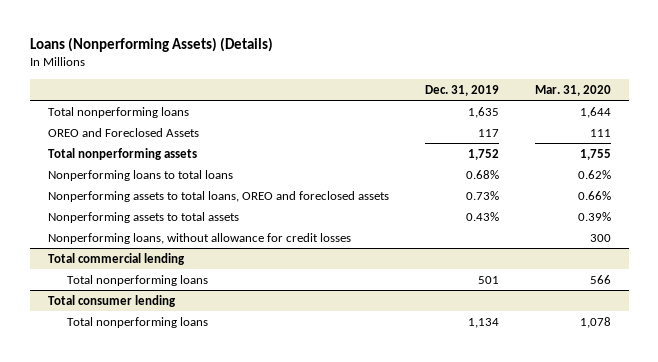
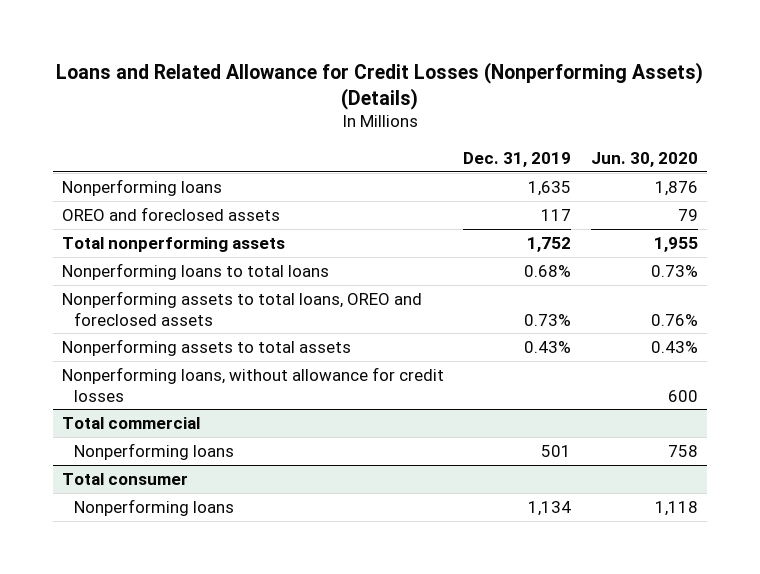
[29,37,273,53] Loans (Nonperforming Assets) (Details) -> [55,61,703,110] Loans and Related Allowance for Credit Losses (Nonperforming Assets) (Details)
[534,84,611,96] Mar. 31, 2020 -> none
none -> [590,151,698,167] Jun. 30, 2020
[47,106,189,118] Total nonperforming loans -> [62,178,223,196] Nonperforming loans
[47,127,199,137] OREO and Foreclosed Assets -> [62,206,281,221] OREO and foreclosed assets
[47,252,185,265] Total commercial lending -> [62,416,201,429] Total commercial
[67,274,209,286] Total nonperforming loans -> [74,442,235,460] Nonperforming loans
[47,294,176,307] Total consumer lending -> [62,472,189,485] Total consumer
[67,316,209,328] Total nonperforming loans -> [74,498,235,516] Nonperforming loans

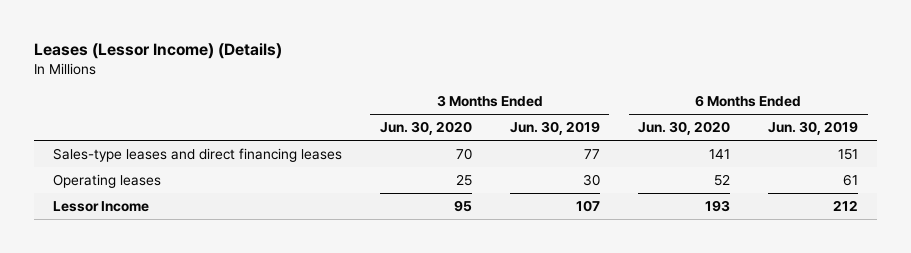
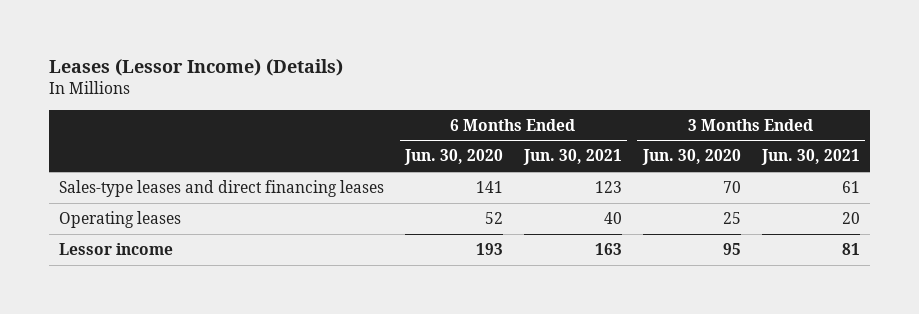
[509,121,600,136] Jun. 30, 2019 -> none
[768,121,859,136] Jun. 30, 2019 -> none
none -> [522,149,622,166] Jun. 30, 2021
none -> [760,149,860,166] Jun. 30, 2021
[52,200,149,212] Lessor Income -> [59,242,174,255] Lessor income

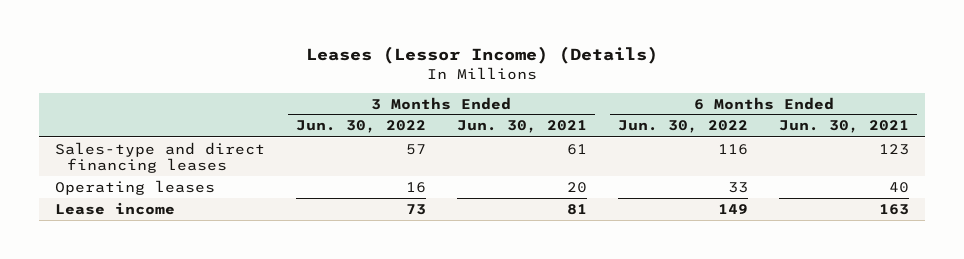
[403,149,503,166] Jun. 30, 2020 -> none
[641,149,741,166] Jun. 30, 2020 -> none
none -> [295,120,426,134] Jun. 30, 2022
none -> [618,120,749,134] Jun. 30, 2022
[59,179,385,197] Sales-type leases and direct financing leases -> [54,141,265,174] Sales-type and direct financing leases
[59,242,174,255] Lessor income -> [54,201,175,215] Lease income

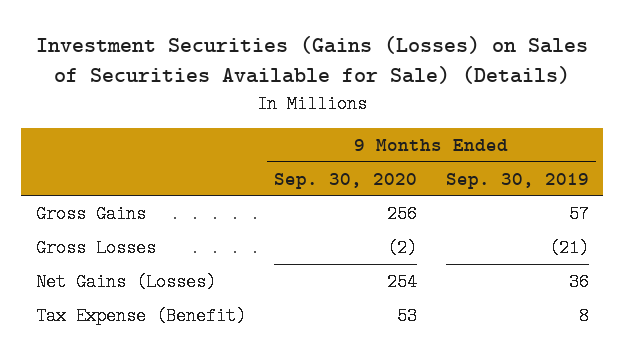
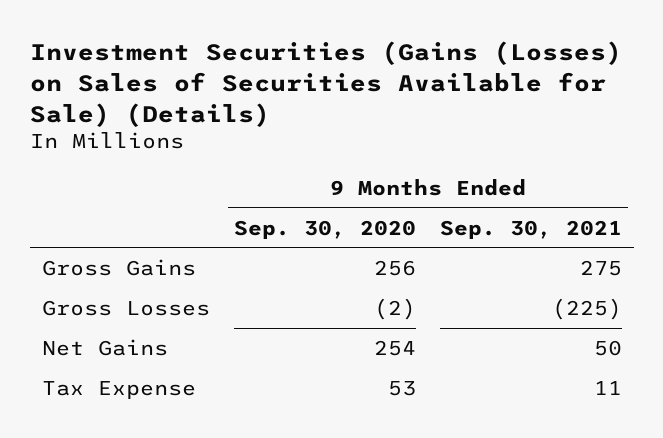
[445,172,589,189] Sep. 30, 2019 -> none
none -> [439,219,622,239] Sep. 30, 2021
[35,272,216,291] Net Gains (Losses) -> [41,338,168,356] Net Gains
[35,306,246,325] Tax Expense (Benefit) -> [41,380,196,399] Tax Expense

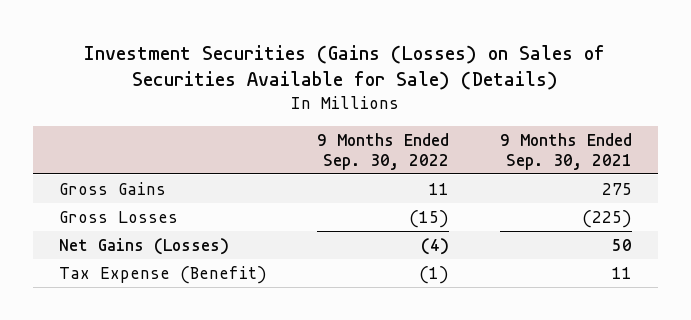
[233,219,416,239] Sep. 30, 2020 -> none
none -> [317,132,450,170] 9 Months Ended Sep. 30, 2022
[41,338,168,356] Net Gains -> [58,237,229,255] Net Gains (Losses)
[41,380,196,399] Tax Expense -> [58,265,267,284] Tax Expense (Benefit)

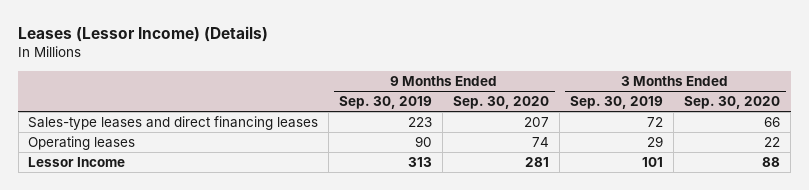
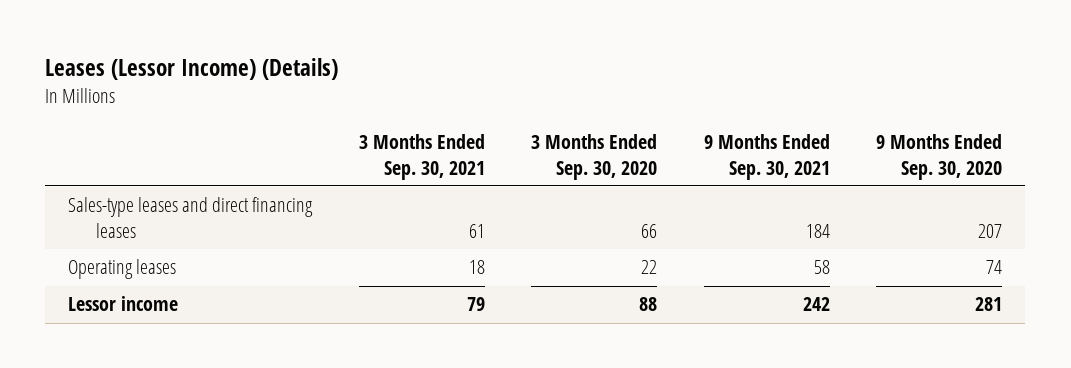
[339,96,433,110] Sep. 30, 2019 -> none
[570,96,664,110] Sep. 30, 2019 -> none
none -> [358,134,485,180] 3 Months Ended Sep. 30, 2021
none -> [703,134,830,180] 9 Months Ended Sep. 30, 2021
[28,157,126,168] Lessor Income -> [68,296,179,312] Lessor income

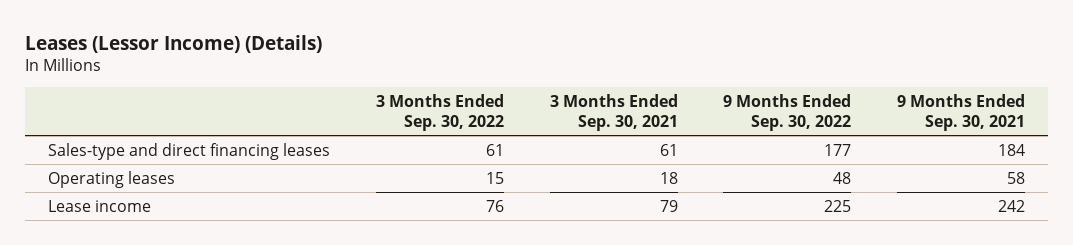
[531,134,658,180] 3 Months Ended Sep. 30, 2020 -> none
[876,134,1003,180] 9 Months Ended Sep. 30, 2020 -> none
none -> [375,94,504,131] 3 Months Ended Sep. 30, 2022
none -> [723,94,852,131] 9 Months Ended Sep. 30, 2022
[68,197,314,239] Sales-type leases and direct financing leases -> [48,142,331,160] Sales-type and direct financing leases
[68,296,179,312] Lessor income -> [48,199,152,212] Lease income

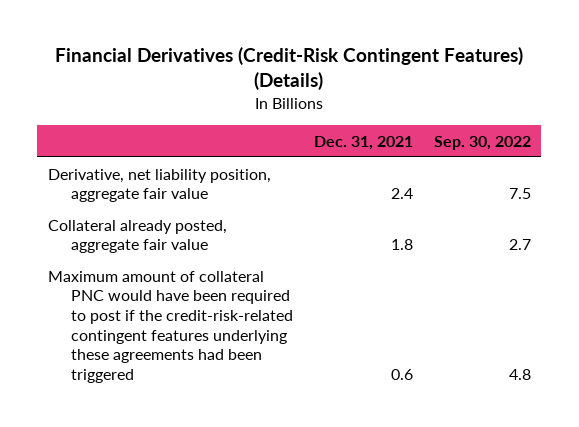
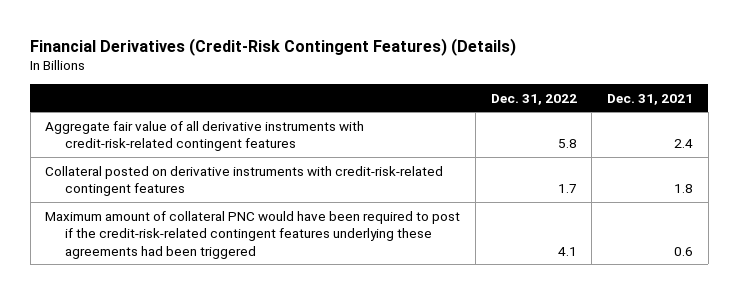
[433,135,531,150] Sep. 30, 2022 -> none
none -> [490,93,577,105] Dec. 31, 2022
[47,168,271,203] Derivative, net liability position, aggregate fair value -> [45,120,365,152] Aggregate fair value of all derivative instruments with credit-risk-related contingent features
[47,219,227,254] Collateral already posted, aggregate fair value -> [45,165,444,197] Collateral posted on derivative instruments with credit-risk-related contingent features

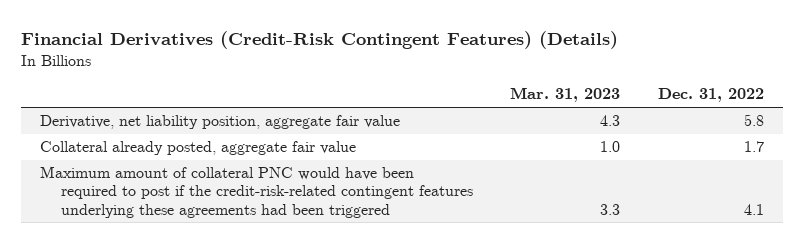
[606,93,693,105] Dec. 31, 2021 -> none
none -> [510,87,621,103] Mar. 31, 2023
[45,120,365,152] Aggregate fair value of all derivative instruments with credit-risk-related contingent features -> [40,115,401,130] Derivative, net liability position, aggregate fair value
[45,165,444,197] Collateral posted on derivative instruments with credit-risk-related contingent features -> [40,141,357,156] Collateral already posted, aggregate fair value

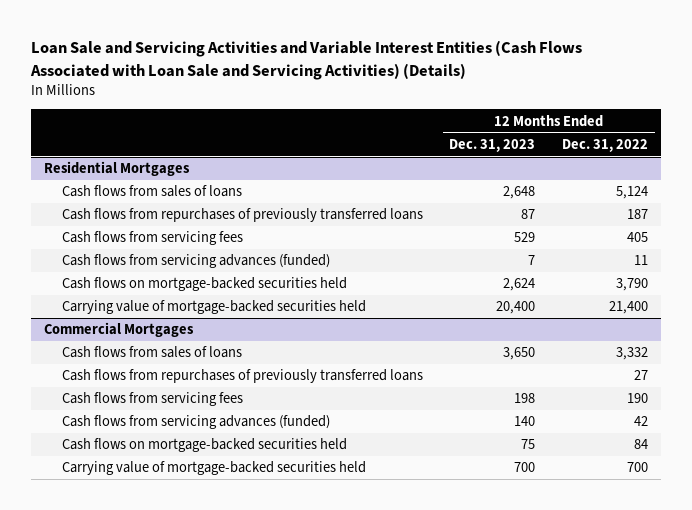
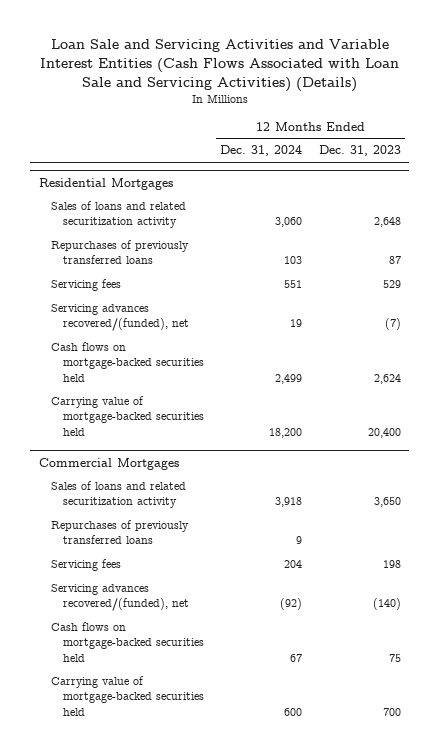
[562,138,649,152] Dec. 31, 2022 -> none
none -> [220,145,303,157] Dec. 31, 2024
[61,254,330,269] Cash flows from servicing advances (funded) -> none
[61,185,242,198] Cash flows from sales of loans -> [50,200,186,229] Sales of loans and related securitization activity
[61,208,423,223] Cash flows from repurchases of previously transferred loans -> [50,239,189,265] Repurchases of previously transferred loans
[61,231,243,246] Cash flows from servicing fees -> [50,278,121,291] Servicing fees
none -> [50,303,189,332] Servicing advances recovered/(funded), net
[61,415,330,430] Cash flows from servicing advances (funded) -> none
[61,346,242,359] Cash flows from sales of loans -> [50,480,186,509] Sales of loans and related securitization activity
[61,369,423,384] Cash flows from repurchases of previously transferred loans -> [50,519,189,545] Repurchases of previously transferred loans
[61,392,243,407] Cash flows from servicing fees -> [50,558,121,571] Servicing fees
none -> [50,583,189,612] Servicing advances recovered/(funded), net

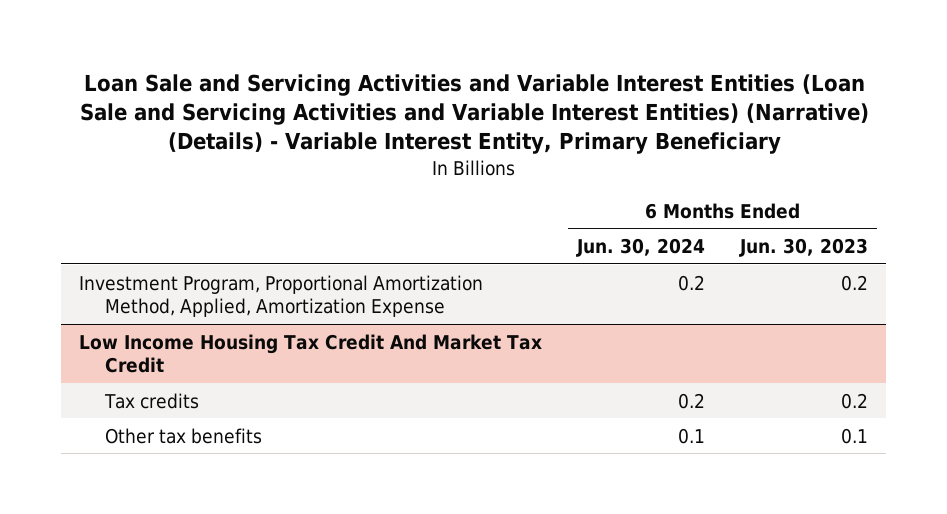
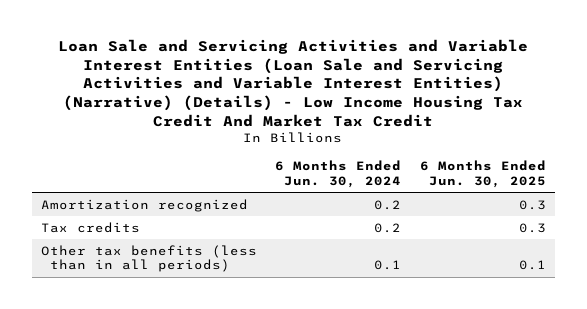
[79,73,869,155] Loan Sale and Servicing Activities and Variable Interest Entities (Loan Sale and Servicing Activities and Variable Interest Entities) (Narrative) (Details) - Variable Interest Entity, Primary Beneficiary -> [58,38,529,127] Loan Sale and Servicing Activities and Variable Interest Entities (Loan Sale and Servicing Activities and Variable Interest Entities) (Narrative) (Details) - Low Income Housing Tax Credit And Market Tax Credit
[739,238,869,258] Jun. 30, 2023 -> none
none -> [419,160,546,188] 6 Months Ended Jun. 30, 2025
[78,333,542,374] Low Income Housing Tax Credit And Market Tax Credit -> none
[78,274,483,318] Investment Program, Proportional Amortization Method, Applied, Amortization Expense -> [41,198,249,212] Amortization recognized
[104,427,262,444] Other tax benefits -> [41,244,258,273] Other tax benefits (less than in all periods)

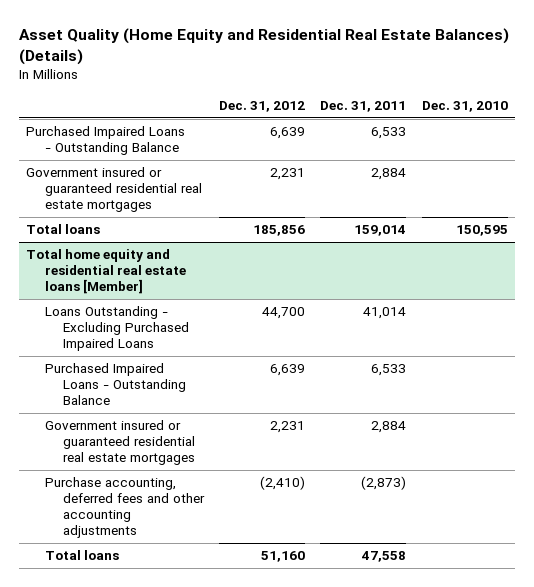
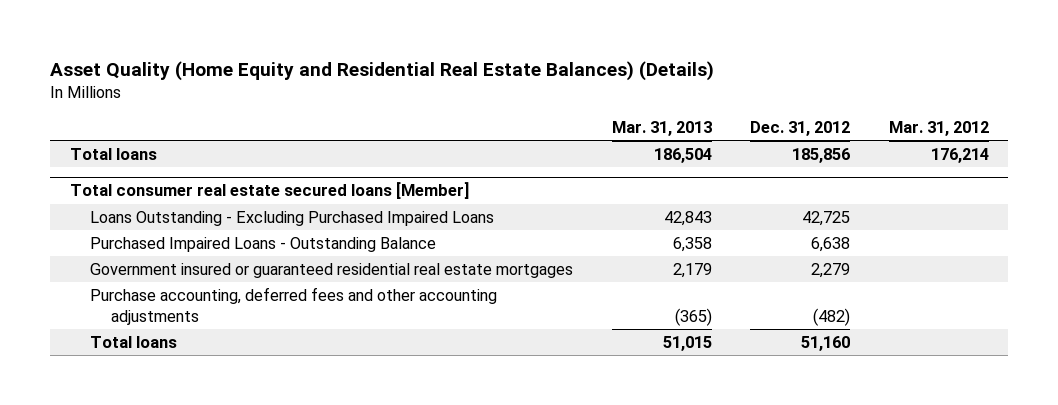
[320,101,407,113] Dec. 31, 2011 -> none
[421,101,508,113] Dec. 31, 2010 -> none
none -> [611,120,712,136] Mar. 31, 2013
none -> [888,120,989,136] Mar. 31, 2012
[26,126,186,156] Purchased Impaired Loans - Outstanding Balance -> none
[26,167,202,213] Government insured or guaranteed residential real estate mortgages -> none
[26,249,186,295] Total home equity and residential real estate loans [Member] -> none
none -> [69,182,469,200] Total consumer real estate secured loans [Member]
[262,307,306,320] 44,700 -> [802,210,851,226] 42,725
[270,364,306,377] 6,639 -> [811,236,851,252] 6,638
[270,421,306,434] 2,231 -> [811,262,851,278] 2,279
[260,476,306,491] (2,410) -> [813,307,851,326] (482)

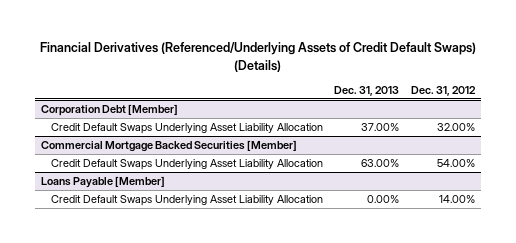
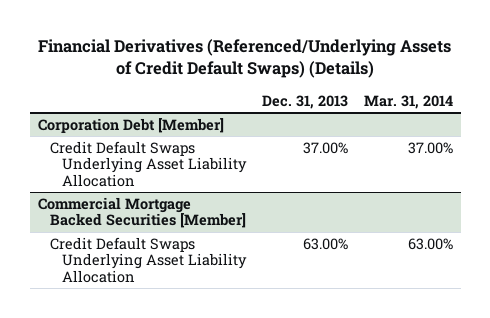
[411,85,477,96] Dec. 31, 2012 -> none
none -> [363,94,453,109] Mar. 31, 2014
[41,176,166,189] Loans Payable [Member] -> none
[50,195,323,207] Credit Default Swaps Underlying Asset Liability Allocation -> none

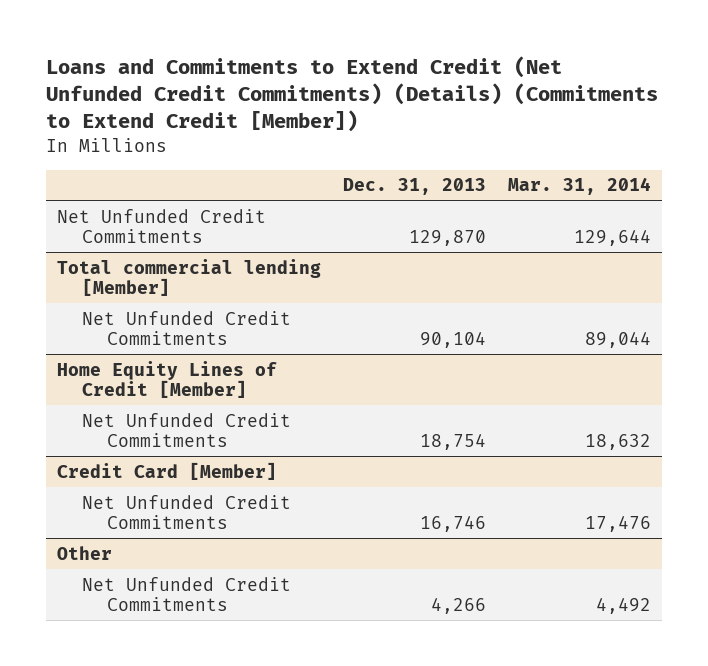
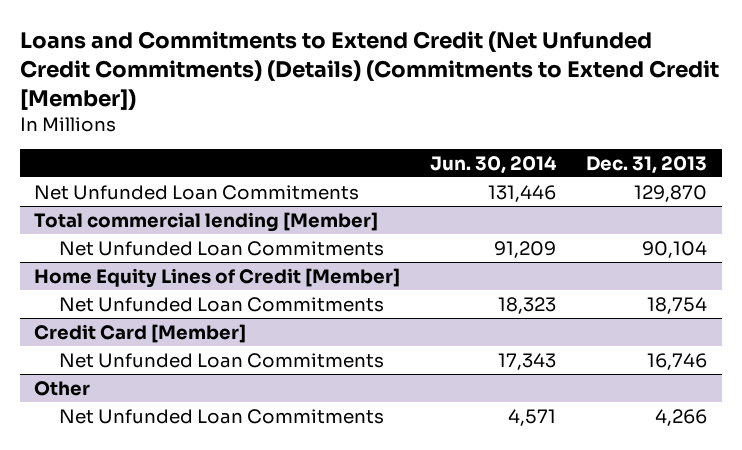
[507,177,651,196] Mar. 31, 2014 -> none
none -> [430,155,558,174] Jun. 30, 2014
[57,208,267,244] Net Unfunded Credit Commitments -> [34,184,360,200] Net Unfunded Loan Commitments
[81,310,291,346] Net Unfunded Credit Commitments -> [59,240,385,256] Net Unfunded Loan Commitments
[81,412,291,448] Net Unfunded Credit Commitments -> [59,296,385,312] Net Unfunded Loan Commitments
[81,494,291,530] Net Unfunded Credit Commitments -> [59,352,385,368] Net Unfunded Loan Commitments
[81,576,291,612] Net Unfunded Credit Commitments -> [59,408,385,424] Net Unfunded Loan Commitments

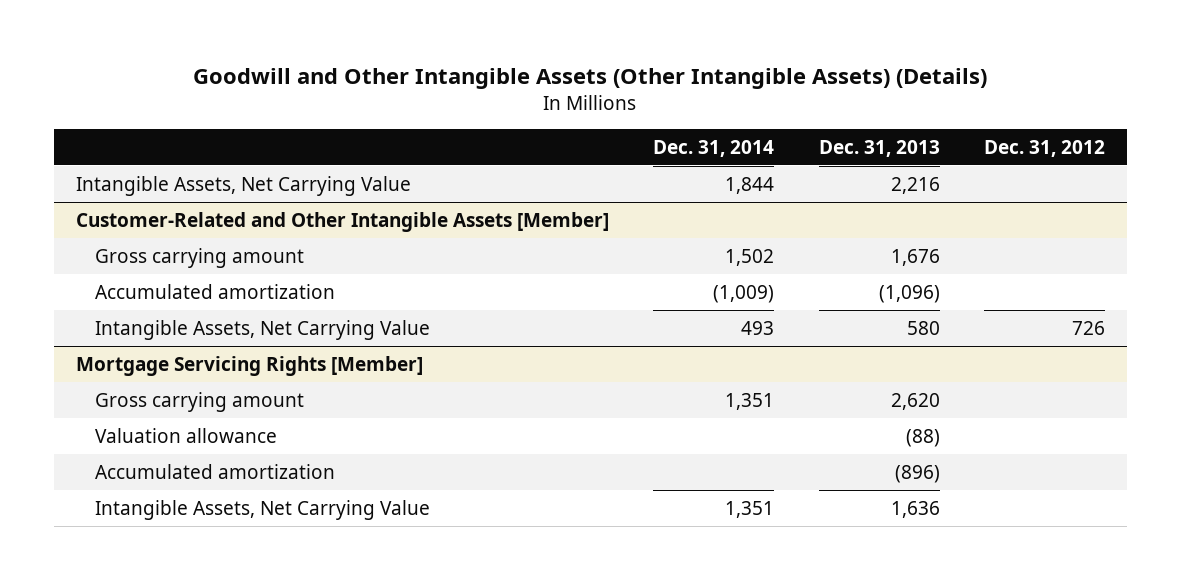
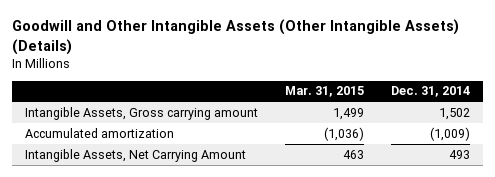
[818,139,940,157] Dec. 31, 2013 -> none
[983,139,1105,157] Dec. 31, 2012 -> none
none -> [284,86,364,98] Mar. 31, 2015
[76,175,412,196] Intangible Assets, Net Carrying Value -> none
[76,211,610,232] Customer-Related and Other Intangible Assets [Member] -> none
[94,247,304,268] Gross carrying amount -> [25,106,259,120] Intangible Assets, Gross carrying amount
[76,355,424,376] Mortgage Servicing Rights [Member] -> none
[94,391,304,412] Gross carrying amount -> none
[94,427,277,443] Valuation allowance -> none
[94,463,335,479] Accumulated amortization -> none
[94,499,430,520] Intangible Assets, Net Carrying Value -> none
[94,319,430,340] Intangible Assets, Net Carrying Value -> [25,148,247,162] Intangible Assets, Net Carrying Amount

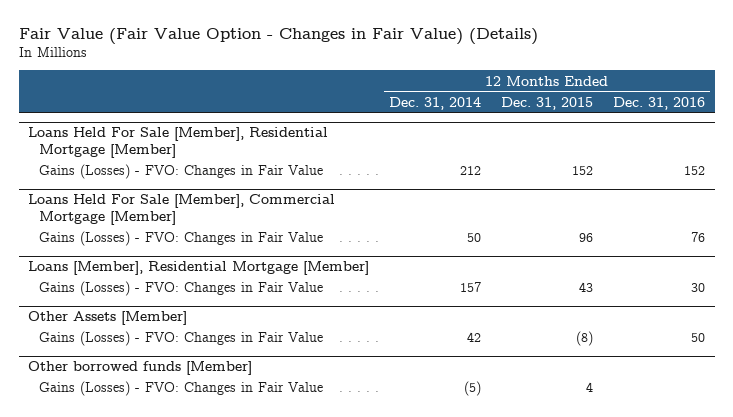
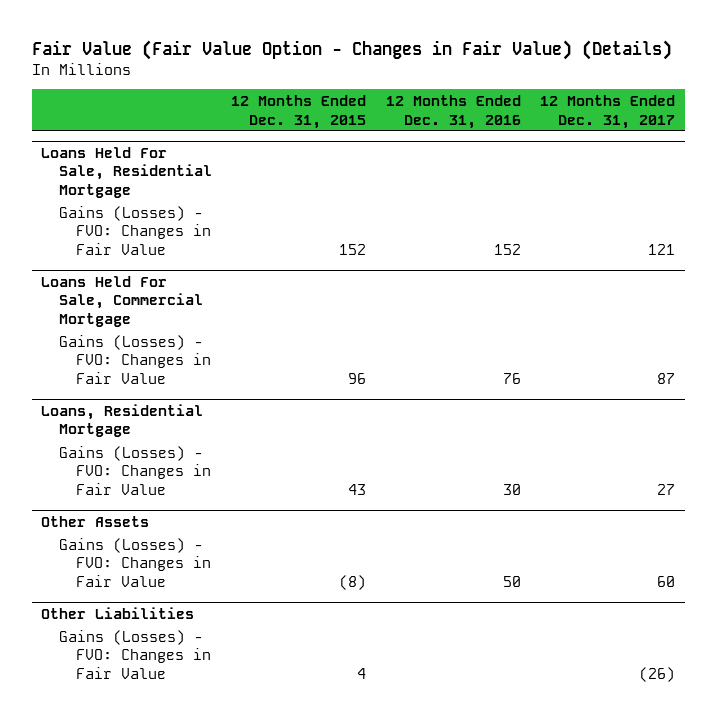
[389,96,482,110] Dec. 31, 2014 -> none
none -> [540,94,676,129] 12 Months Ended Dec. 31, 2017
[28,127,329,158] Loans Held For Sale [Member], Residential Mortgage [Member] -> [41,146,212,199] Loans Held For Sale, Residential Mortgage
[28,194,336,225] Loans Held For Sale [Member], Commercial Mortgage [Member] -> [41,275,203,328] Loans Held For Sale, Commercial Mortgage
[28,261,370,276] Loans [Member], Residential Mortgage [Member] -> [41,403,204,438] Loans, Residential Mortgage
[28,311,188,326] Other Assets [Member] -> [41,515,150,527] Other Assets
[28,361,253,376] Other borrowed funds [Member] -> none
none -> [41,606,195,619] Other Liabilities

